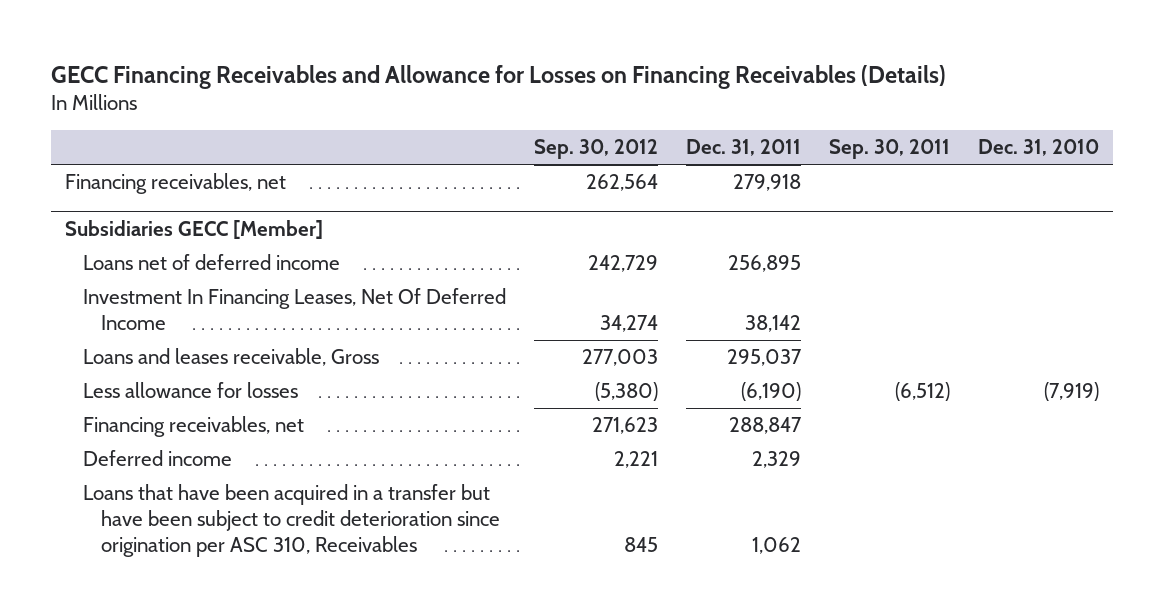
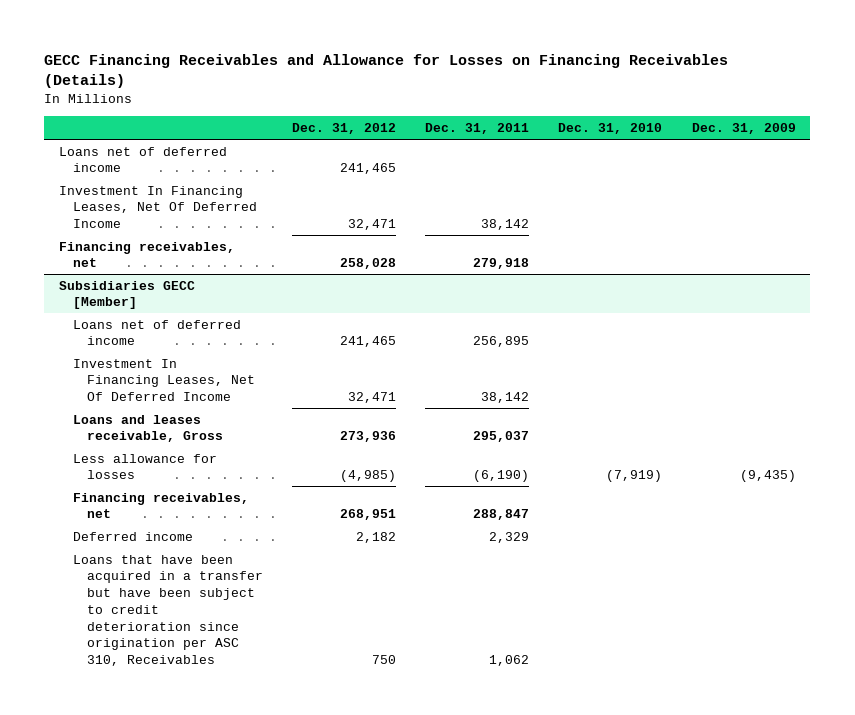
[534,139,659,160] Sep. 30, 2012 -> none
[829,139,951,160] Sep. 30, 2011 -> none
none -> [291,123,396,135] Dec. 31, 2012
none -> [691,123,796,135] Dec. 31, 2009
none -> [59,146,228,173] Loans net of deferred income
none -> [59,185,257,229] Investment In Financing Leases, Net Of Deferred Income

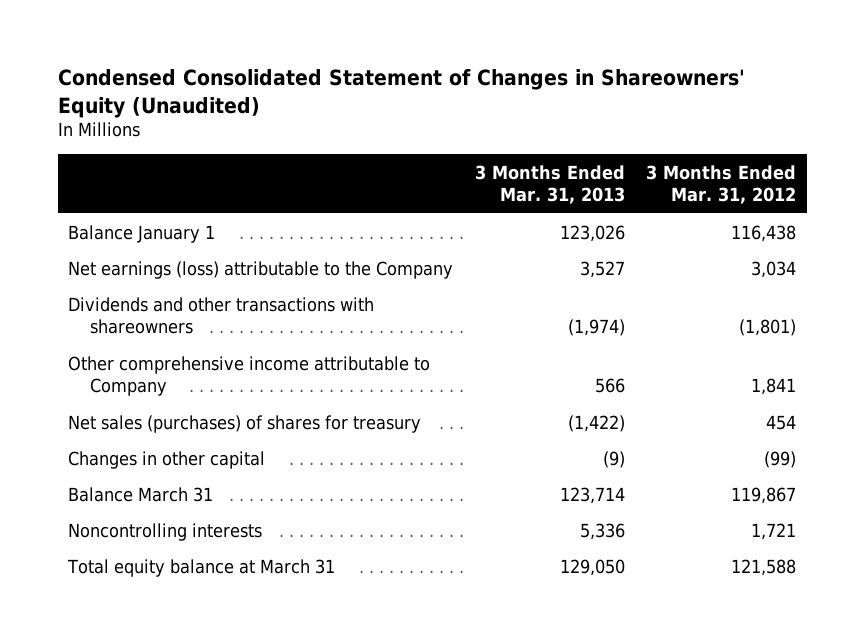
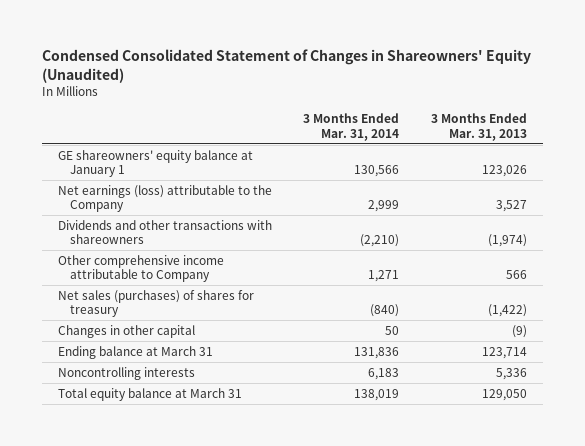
[645,164,796,205] 3 Months Ended Mar. 31, 2012 -> none
none -> [303,113,400,141] 3 Months Ended Mar. 31, 2014
[68,224,216,243] Balance January 1 -> [57,149,253,178] GE shareowners' equity balance at January 1
[68,486,214,502] Balance March 31 -> [57,345,213,359] Ending balance at March 31

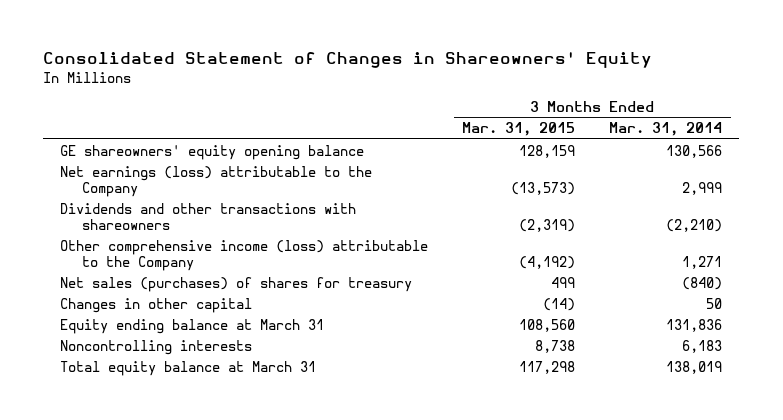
[42,48,532,83] Condensed Consolidated Statement of Changes in Shareowners' Equity (Unaudited) -> [43,52,653,69] Consolidated Statement of Changes in Shareowners' Equity
[430,113,527,141] 3 Months Ended Mar. 31, 2013 -> none
none -> [462,122,576,137] Mar. 31, 2015
[57,149,253,178] GE shareowners' equity balance at January 1 -> [60,144,365,160] GE shareowners' equity opening balance
[57,254,224,283] Other comprehensive income attributable to Company -> [60,239,429,271] Other comprehensive income (loss) attributable to the Company
[57,345,213,359] Ending balance at March 31 -> [60,318,325,334] Equity ending balance at March 31

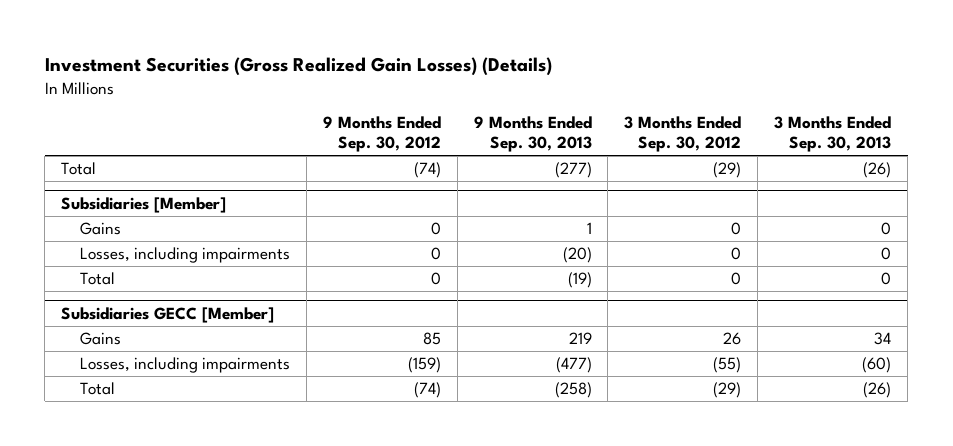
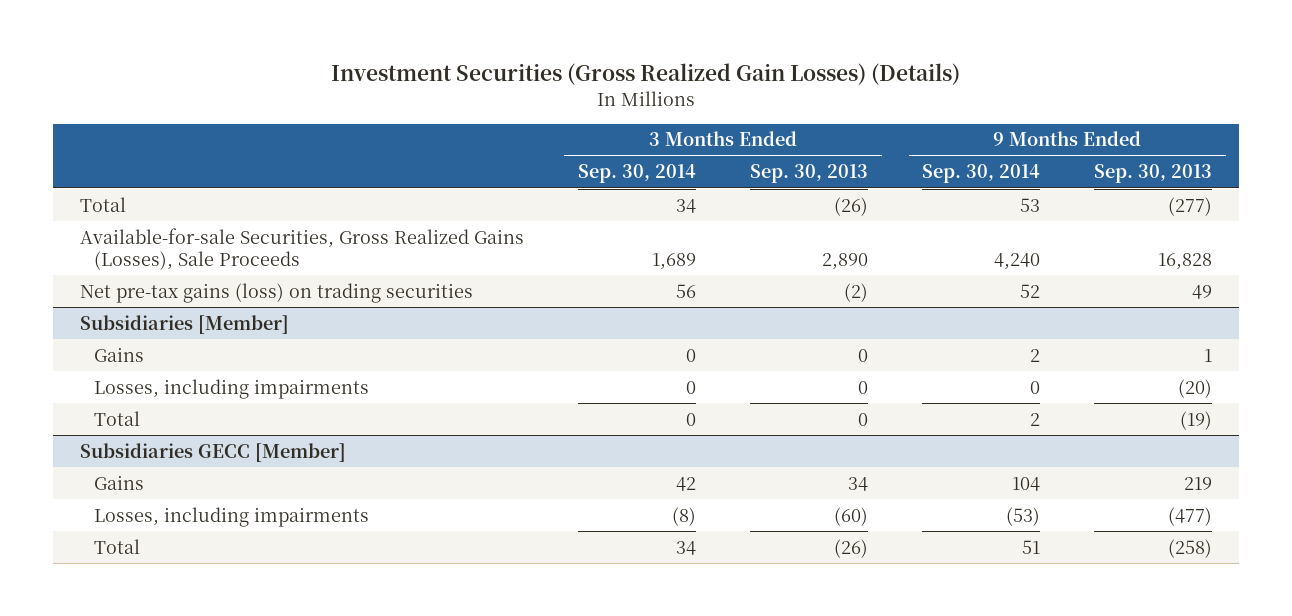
[322,116,441,153] 9 Months Ended Sep. 30, 2012 -> none
[624,116,742,153] 3 Months Ended Sep. 30, 2012 -> none
none -> [577,164,696,184] Sep. 30, 2014
none -> [922,164,1041,184] Sep. 30, 2014
none -> [79,227,524,270] Available-for-sale Securities, Gross Realized Gains (Losses), Sale Proceeds
none -> [79,282,473,303] Net pre-tax gains (loss) on trading securities

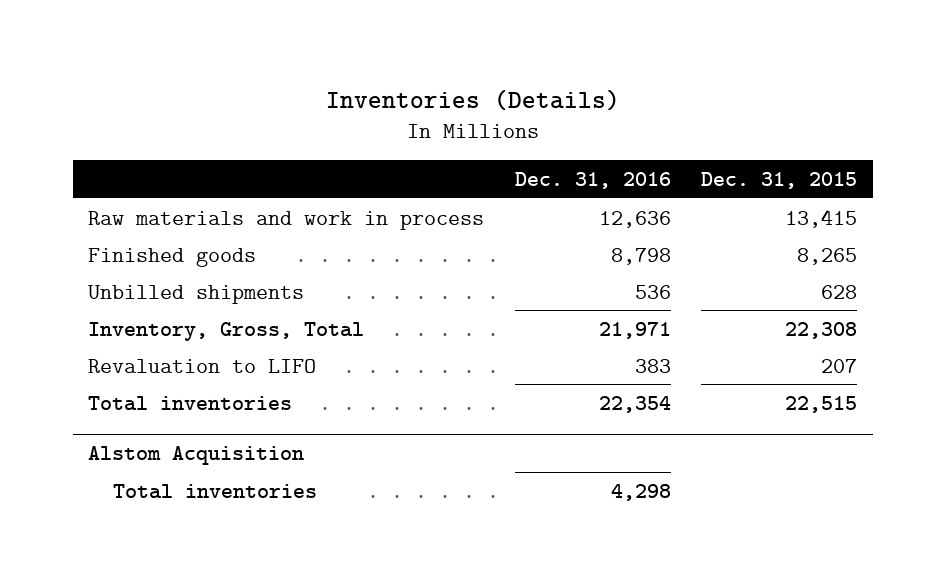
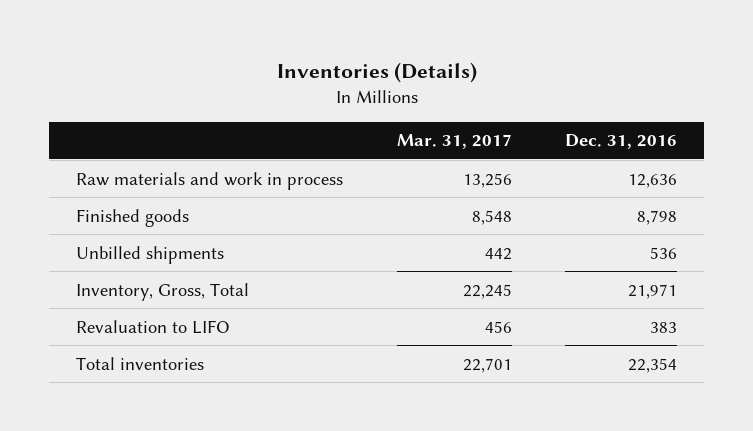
[701,171,858,189] Dec. 31, 2015 -> none
none -> [396,134,512,150] Mar. 31, 2017
[88,446,305,466] Alstom Acquisition -> none
[112,483,317,499] Total inventories -> none

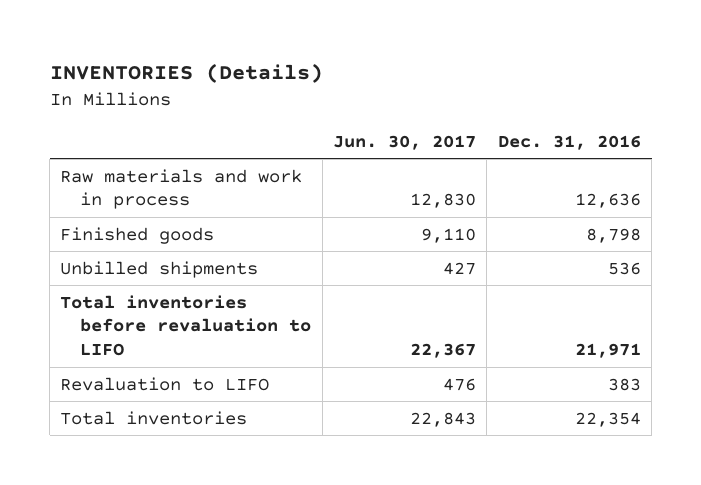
[276,61,477,83] Inventories (Details) -> [49,63,323,84] INVENTORIES (Details)
[396,134,512,150] Mar. 31, 2017 -> none
none -> [332,134,476,150] Jun. 30, 2017
[76,282,250,301] Inventory, Gross, Total -> [60,294,312,357] Total inventories before revaluation to LIFO

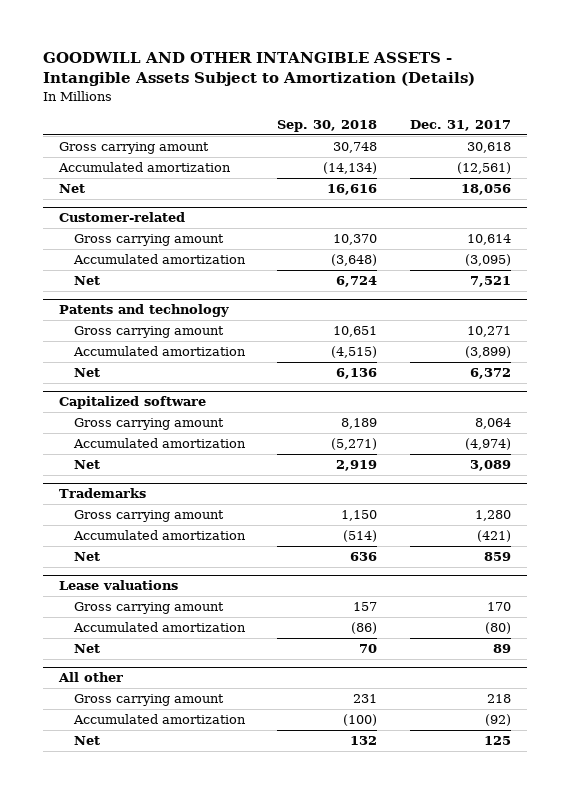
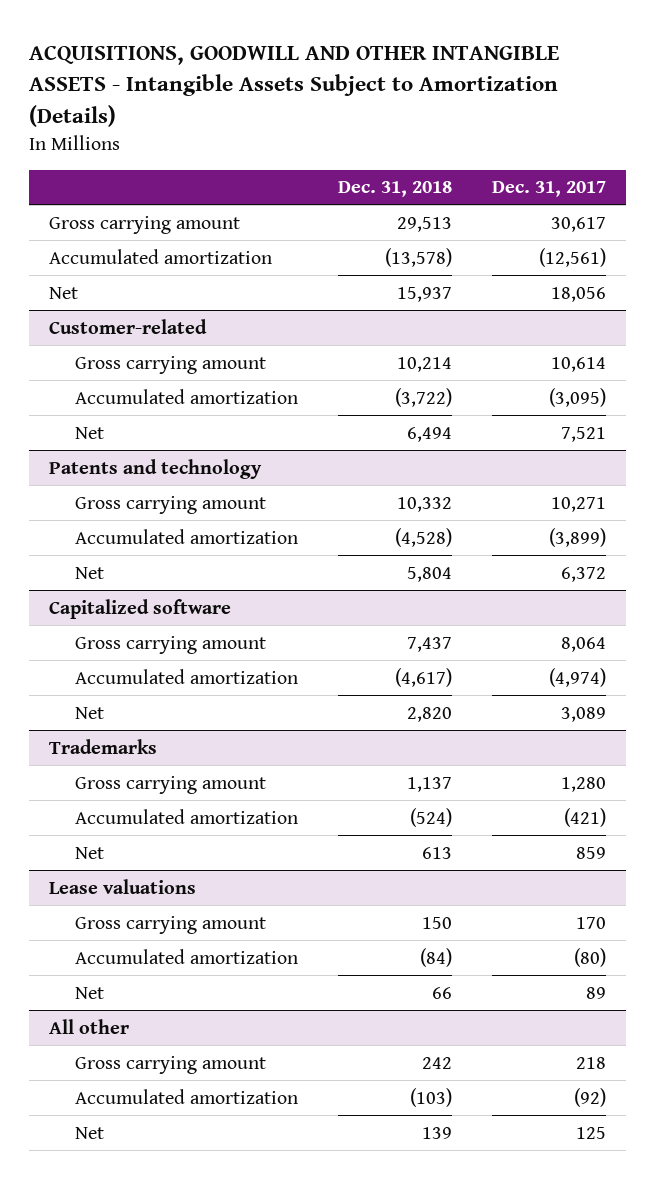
[42,52,475,87] GOODWILL AND OTHER INTANGIBLE ASSETS - Intangible Assets Subject to Amortization (Details) -> [29,45,560,127] ACQUISITIONS, GOODWILL AND OTHER INTANGIBLE ASSETS - Intangible Assets Subject to Amortization (Details)
[277,120,378,133] Sep. 30, 2018 -> none
none -> [338,181,453,198] Dec. 31, 2018
[466,142,511,154] 30,618 -> [550,216,606,232] 30,617

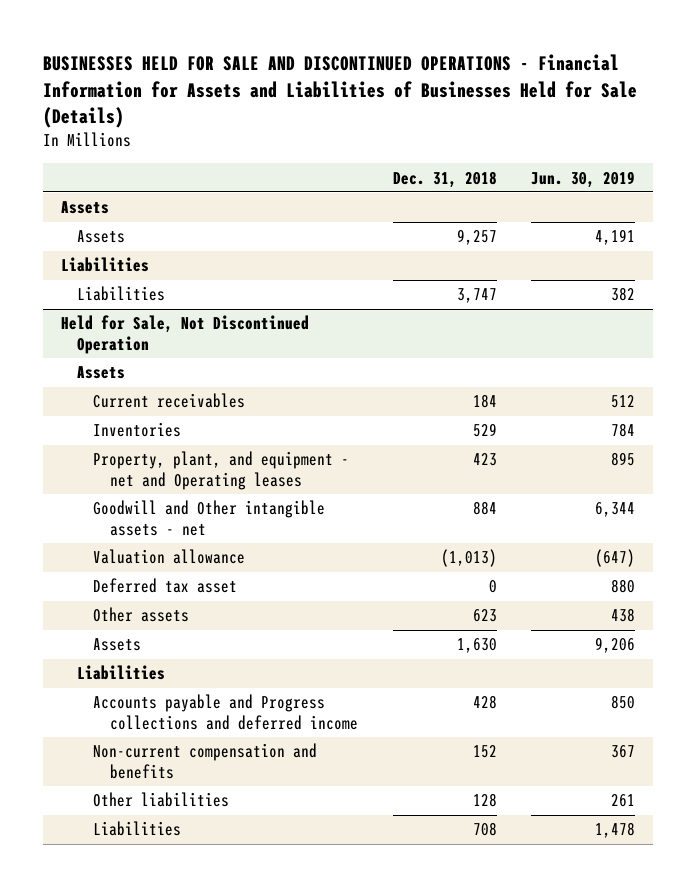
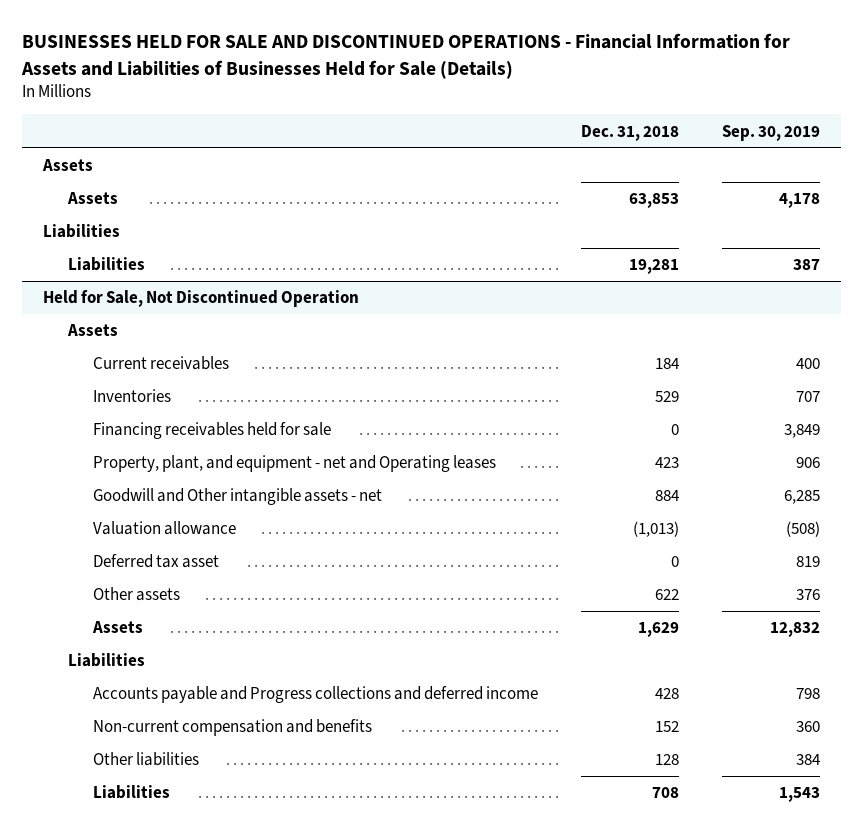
[531,170,636,188] Jun. 30, 2019 -> none
none -> [721,124,820,141] Sep. 30, 2019
[456,229,497,246] 9,257 -> [628,193,679,209] 63,853
[456,288,497,304] 3,747 -> [628,259,679,275] 19,281
none -> [92,422,331,440] Financing receivables held for sale
[472,609,497,623] 623 -> [654,589,679,601] 622
[456,638,497,654] 1,630 -> [637,622,679,638] 1,629

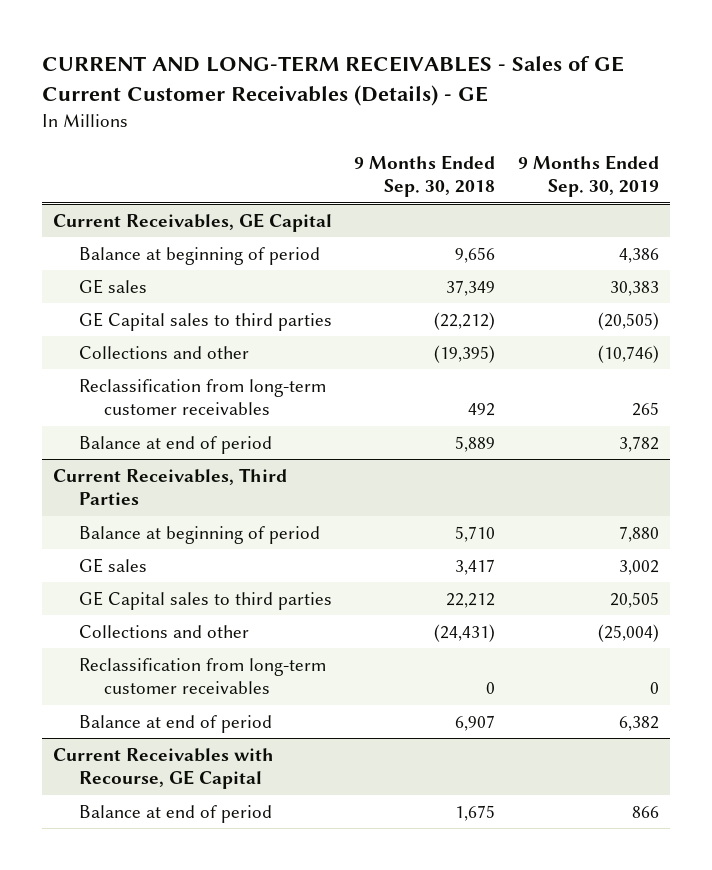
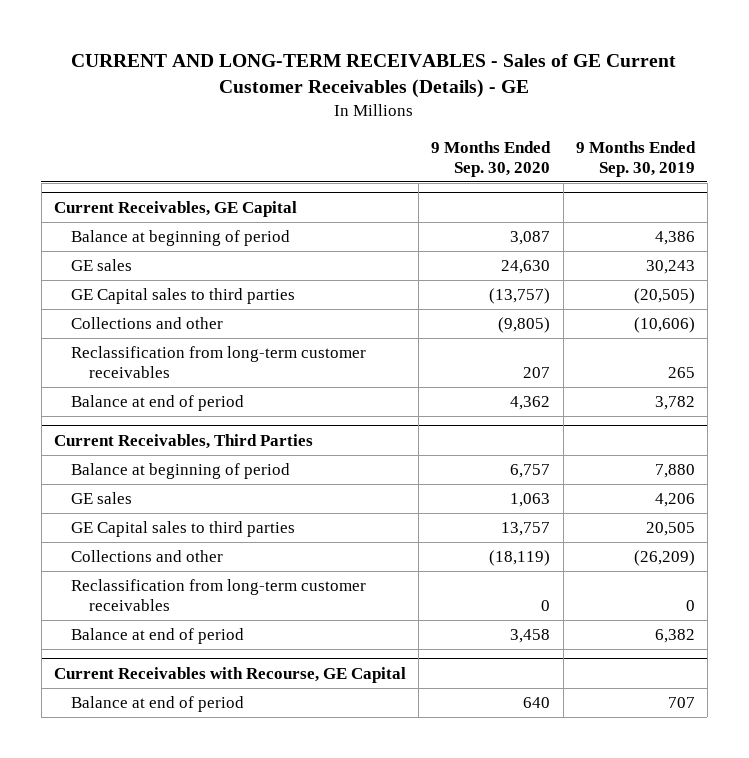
[354,155,496,198] 9 Months Ended Sep. 30, 2018 -> none
none -> [431,140,552,177] 9 Months Ended Sep. 30, 2020
[609,280,659,296] 30,383 -> [645,260,695,275] 30,243
[597,344,659,363] (10,746) -> [633,317,695,334] (10,606)
[618,559,659,575] 3,002 -> [654,493,695,508] 4,206
[597,623,659,642] (25,004) -> [633,550,695,567] (26,209)
[631,805,659,818] 866 -> [667,697,695,709] 707

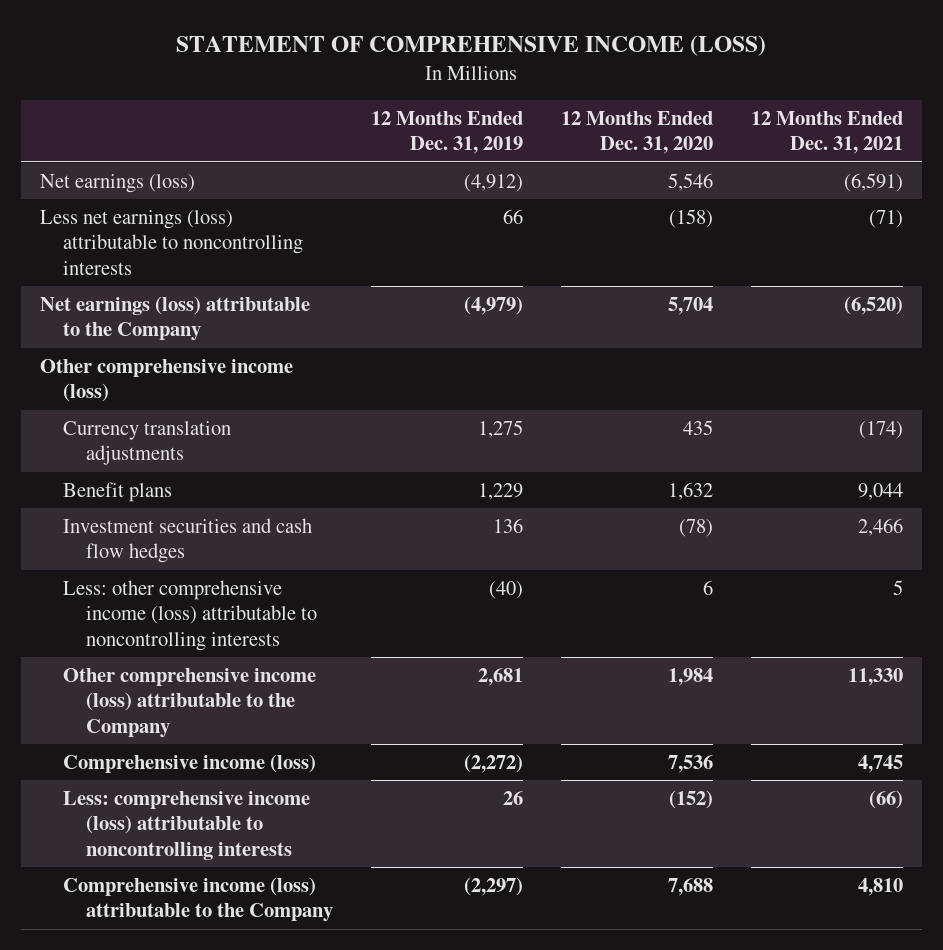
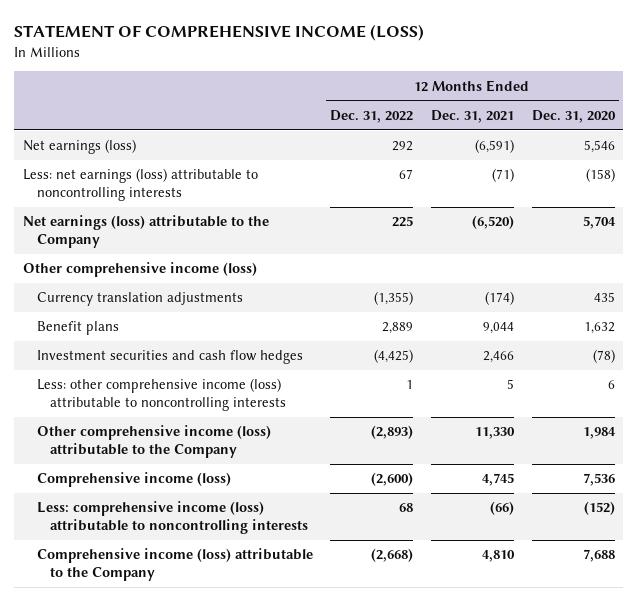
[370,110,523,155] 12 Months Ended Dec. 31, 2019 -> none
none -> [330,110,414,124] Dec. 31, 2022
[39,209,303,276] Less net earnings (loss) attributable to noncontrolling interests -> [22,168,258,202] Less: net earnings (loss) attributable to noncontrolling interests

